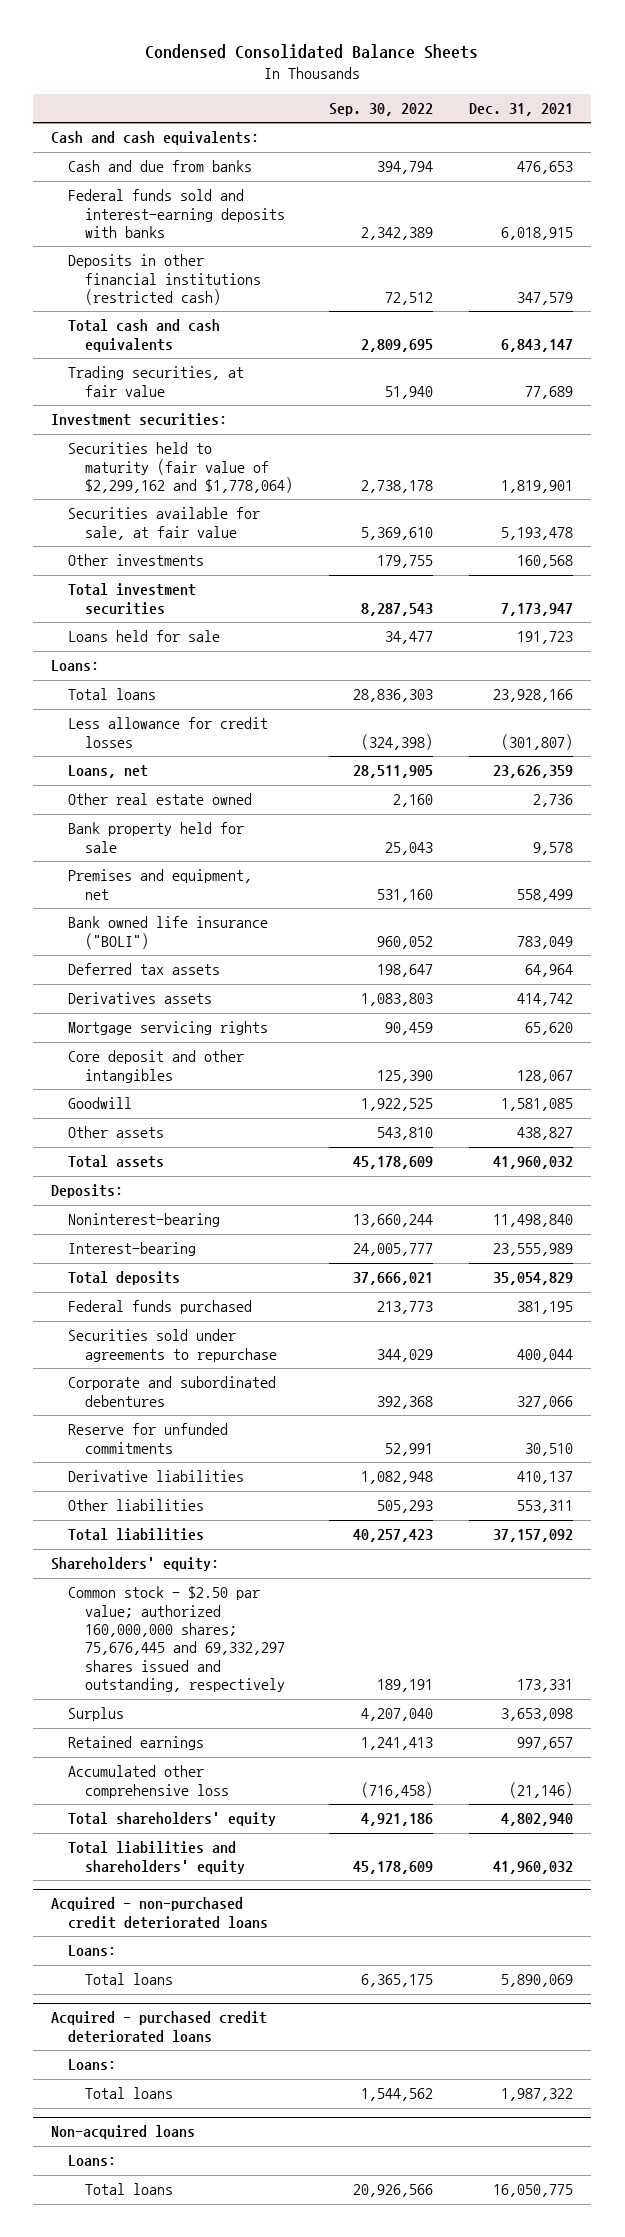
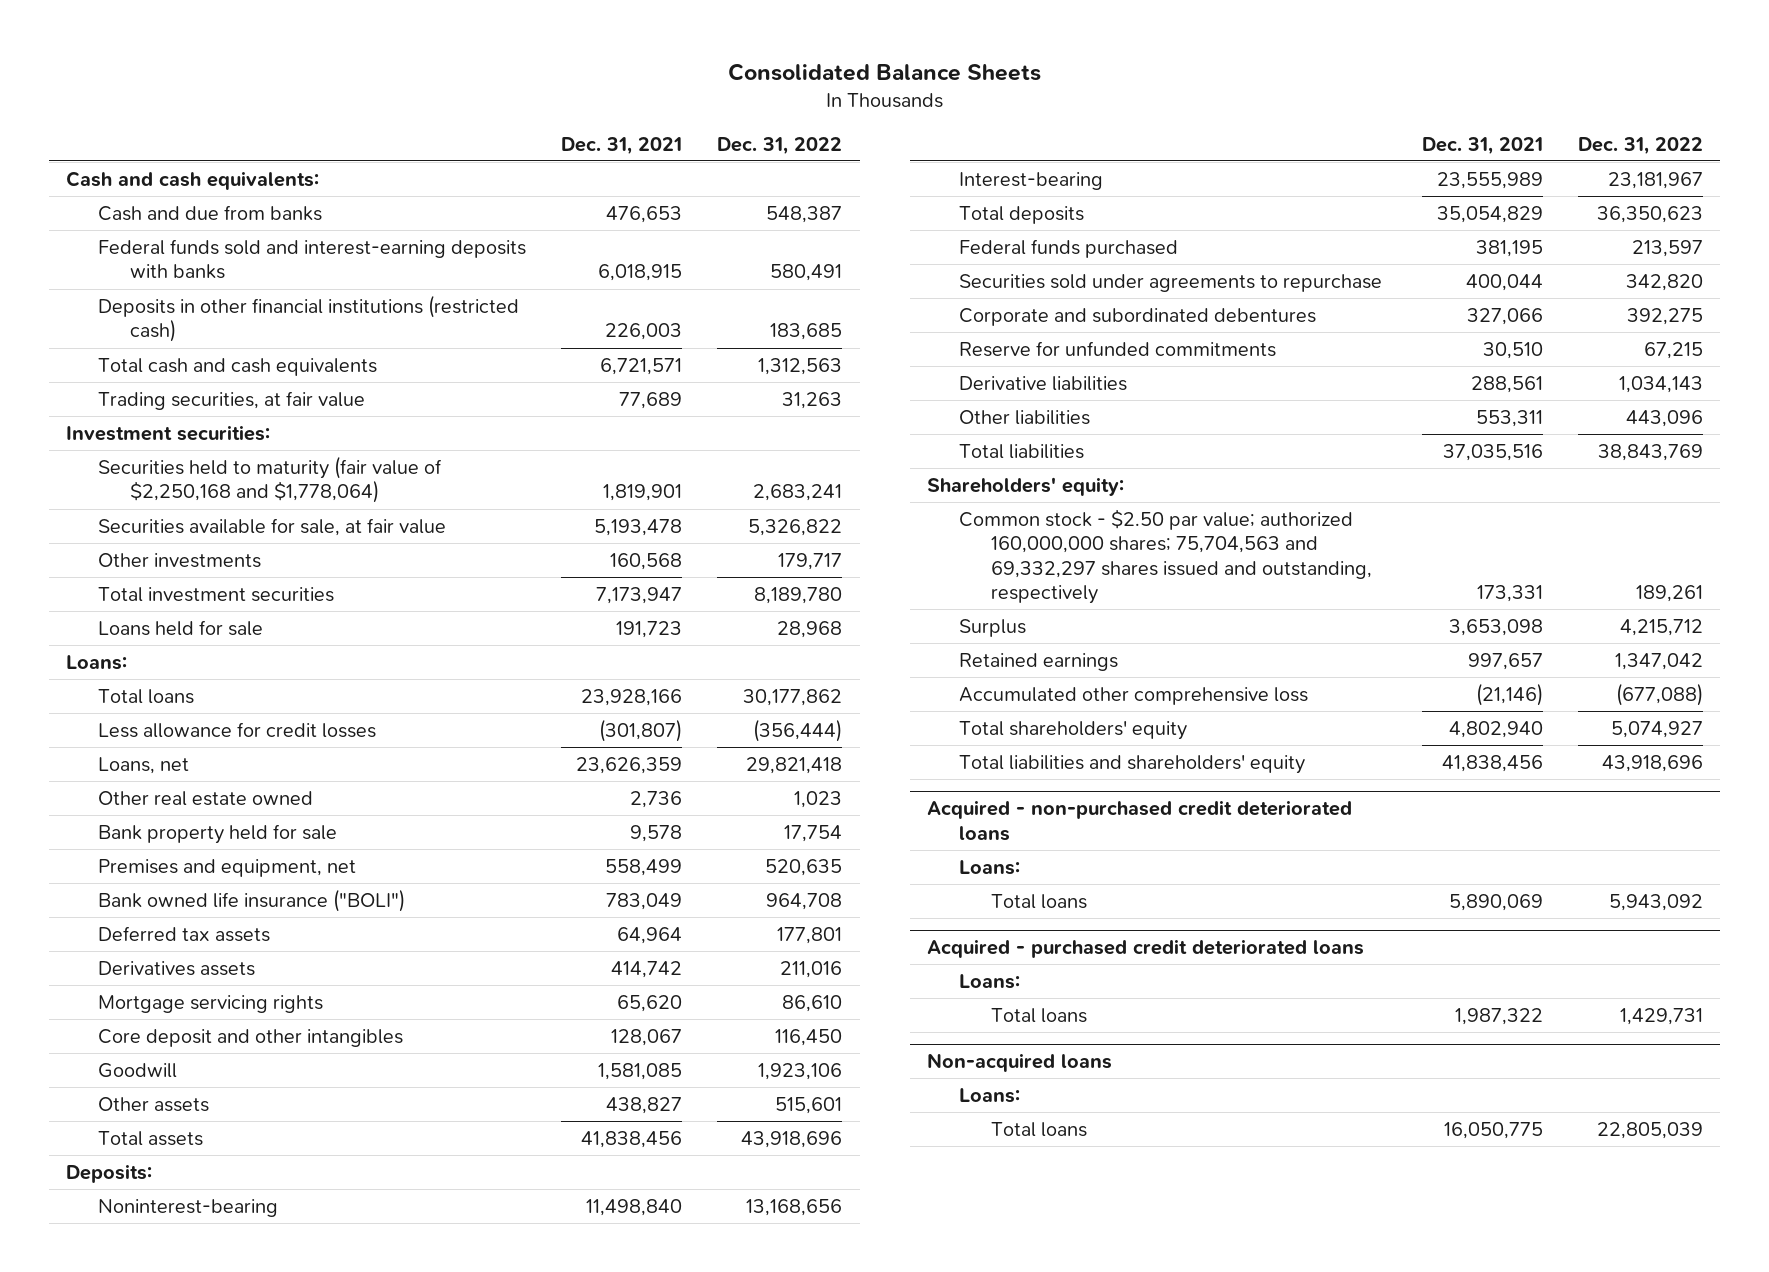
[145,44,479,60] Condensed Consolidated Balance Sheets -> [727,62,1041,81] Consolidated Balance Sheets
[329,103,434,117] Sep. 30, 2022 -> none
none -> [717,136,843,155] Dec. 31, 2022
[517,292,574,306] 347,579 -> [605,323,683,341] 226,003
[501,338,574,352] 6,843,147 -> [600,357,683,375] 6,721,571
[68,442,294,494] Securities held to maturity (fair value of $2,299,162 and $1,778,064) -> [98,455,443,504] Securities held to maturity (fair value of $2,250,168 and $1,778,064)
[493,1156,574,1170] 41,960,032 -> [581,1130,683,1148] 41,838,456
[517,1471,574,1485] 410,137 -> [1470,375,1543,393] 288,561
[493,1529,574,1543] 37,157,092 -> [1442,443,1543,461] 37,035,516
[68,1586,286,1693] Common stock - $2.50 par value; authorized 160,000,000 shares; 75,676,445 and 69,332,297 shares issued and outstanding, respectively -> [958,508,1372,605] Common stock - $2.50 par value; authorized 160,000,000 shares; 75,704,563 and 69,332,297 shares issued and outstanding, respectively
[493,1860,574,1874] 41,960,032 -> [1441,754,1543,772] 41,838,456

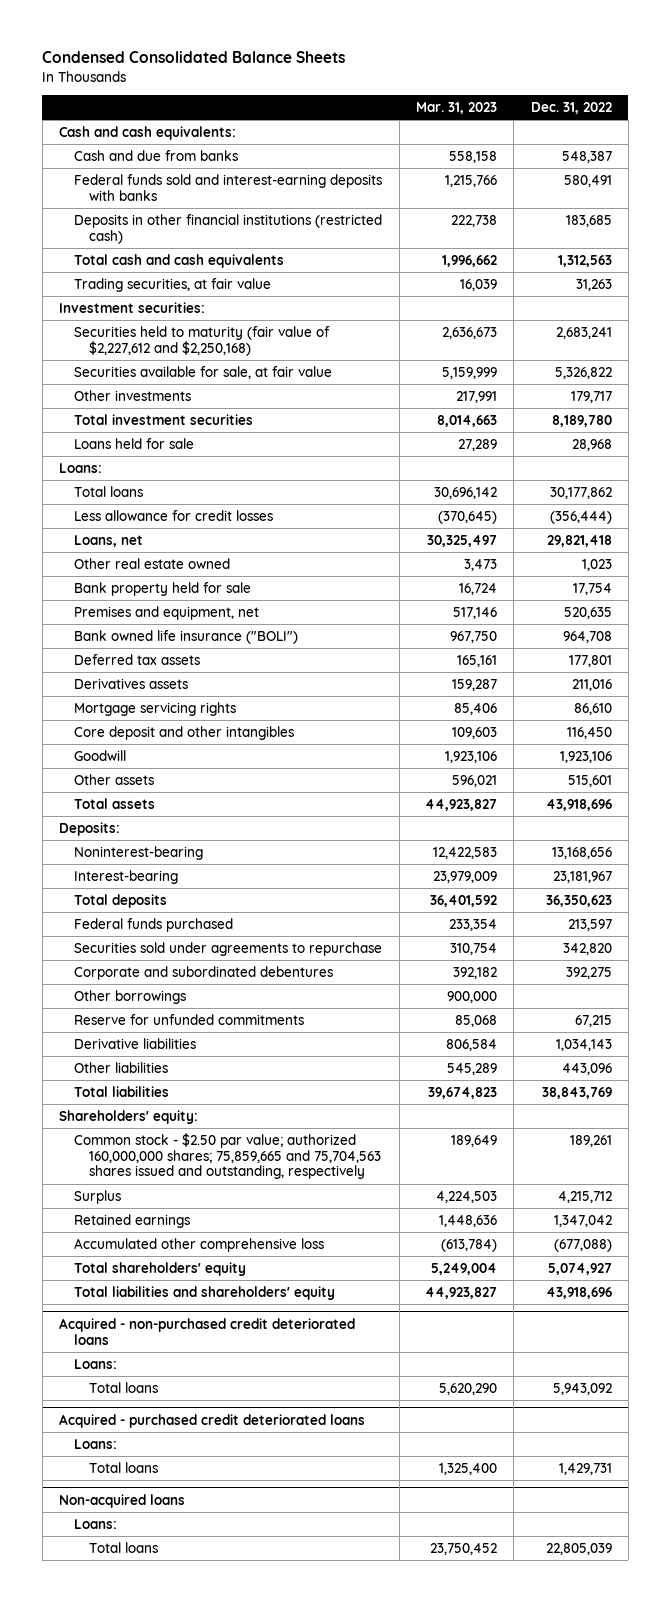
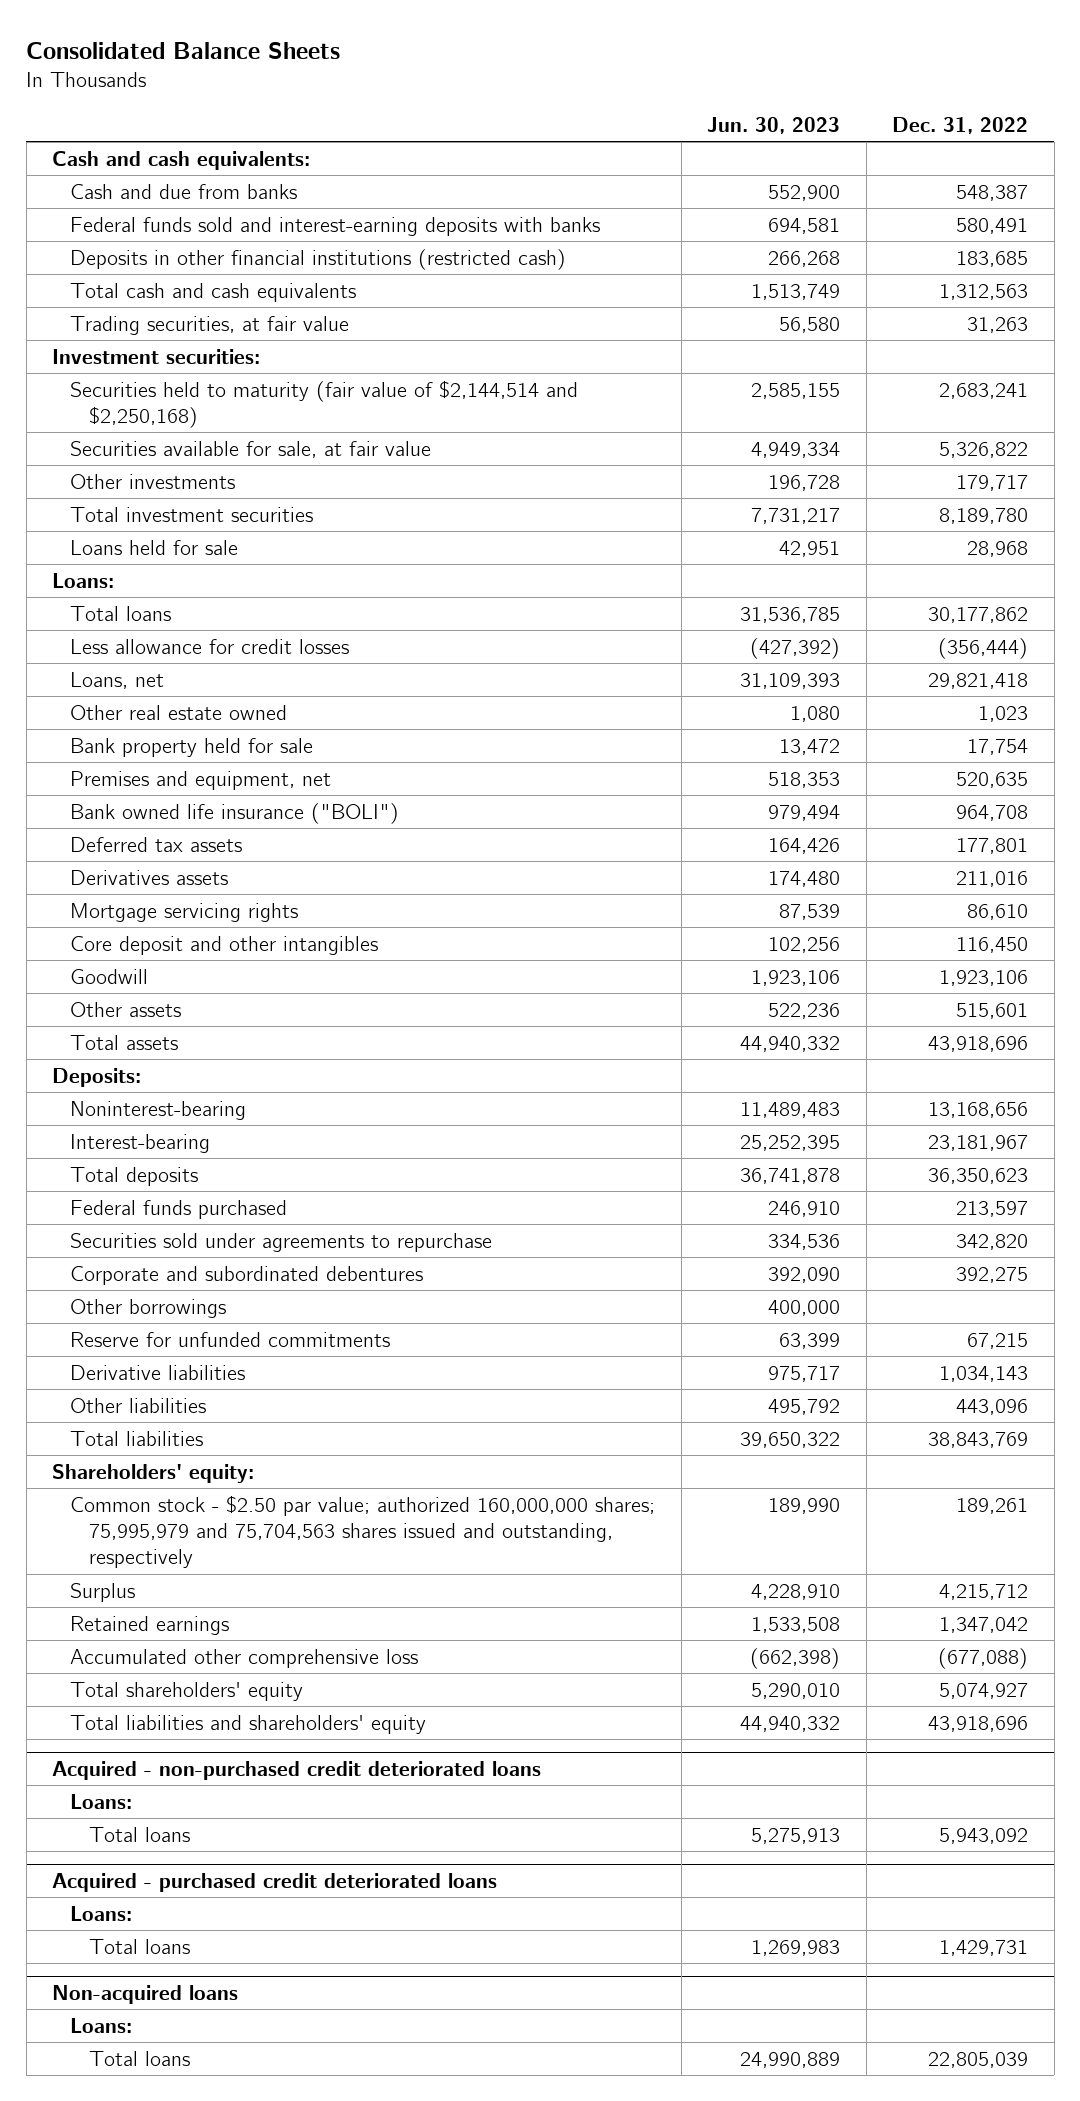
[42,51,346,64] Condensed Consolidated Balance Sheets -> [26,41,341,59] Consolidated Balance Sheets
[415,102,497,115] Mar. 31, 2023 -> none
none -> [707,116,841,134] Jun. 30, 2023
[74,325,331,356] Securities held to maturity (fair value of $2,227,612 and $2,250,168) -> [70,379,579,429] Securities held to maturity (fair value of $2,144,514 and $2,250,168)
[74,1132,382,1180] Common stock - $2.50 par value; authorized 160,000,000 shares; 75,859,665 and 75,704,563 shares issued and outstanding, respectively -> [70,1494,656,1569] Common stock - $2.50 par value; authorized 160,000,000 shares; 75,995,979 and 75,704,563 shares issued and outstanding, respectively

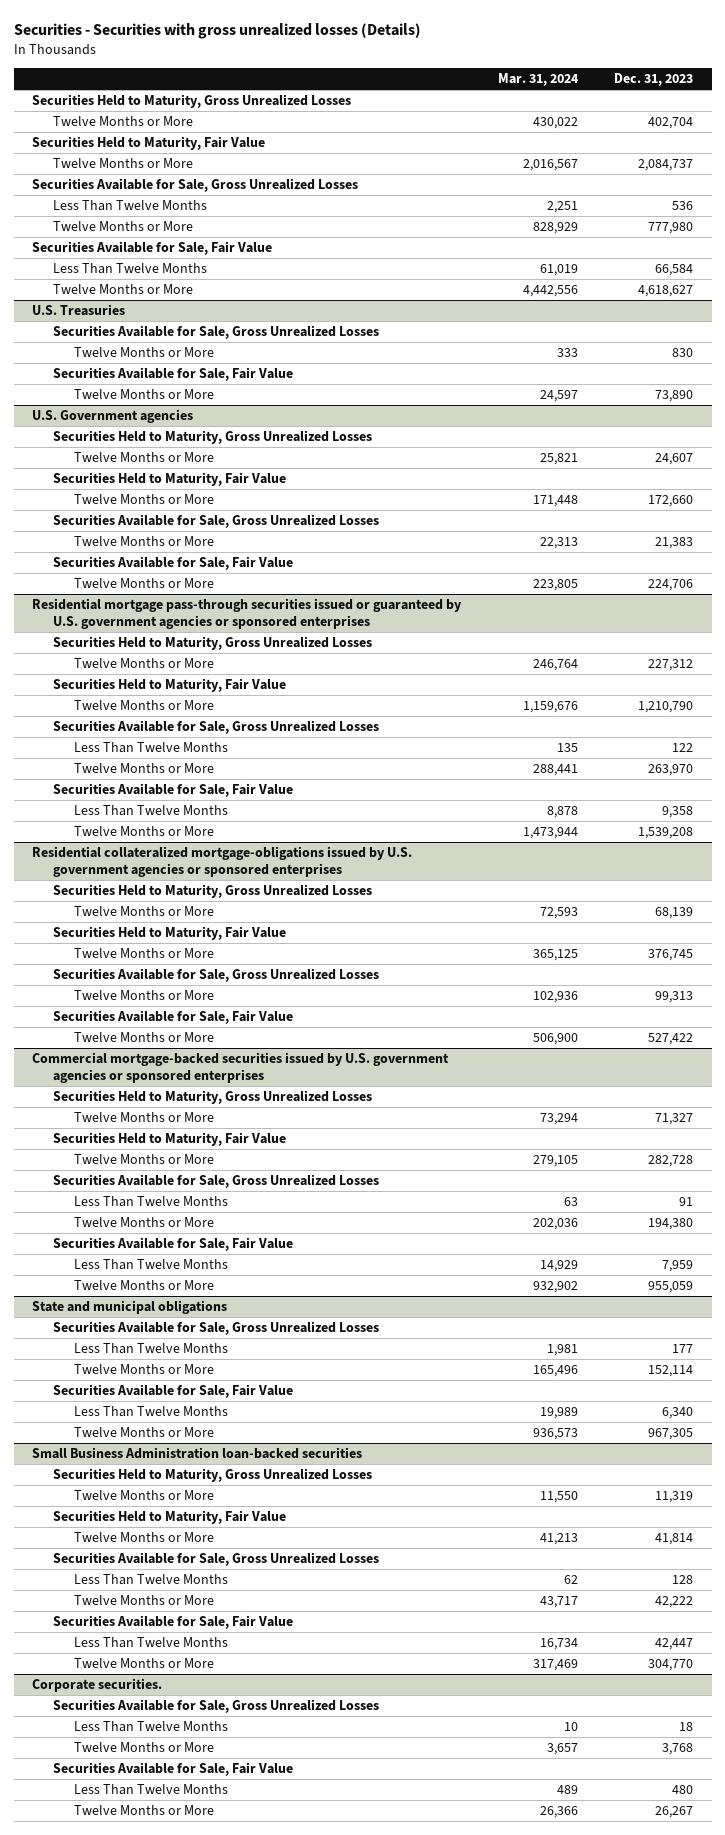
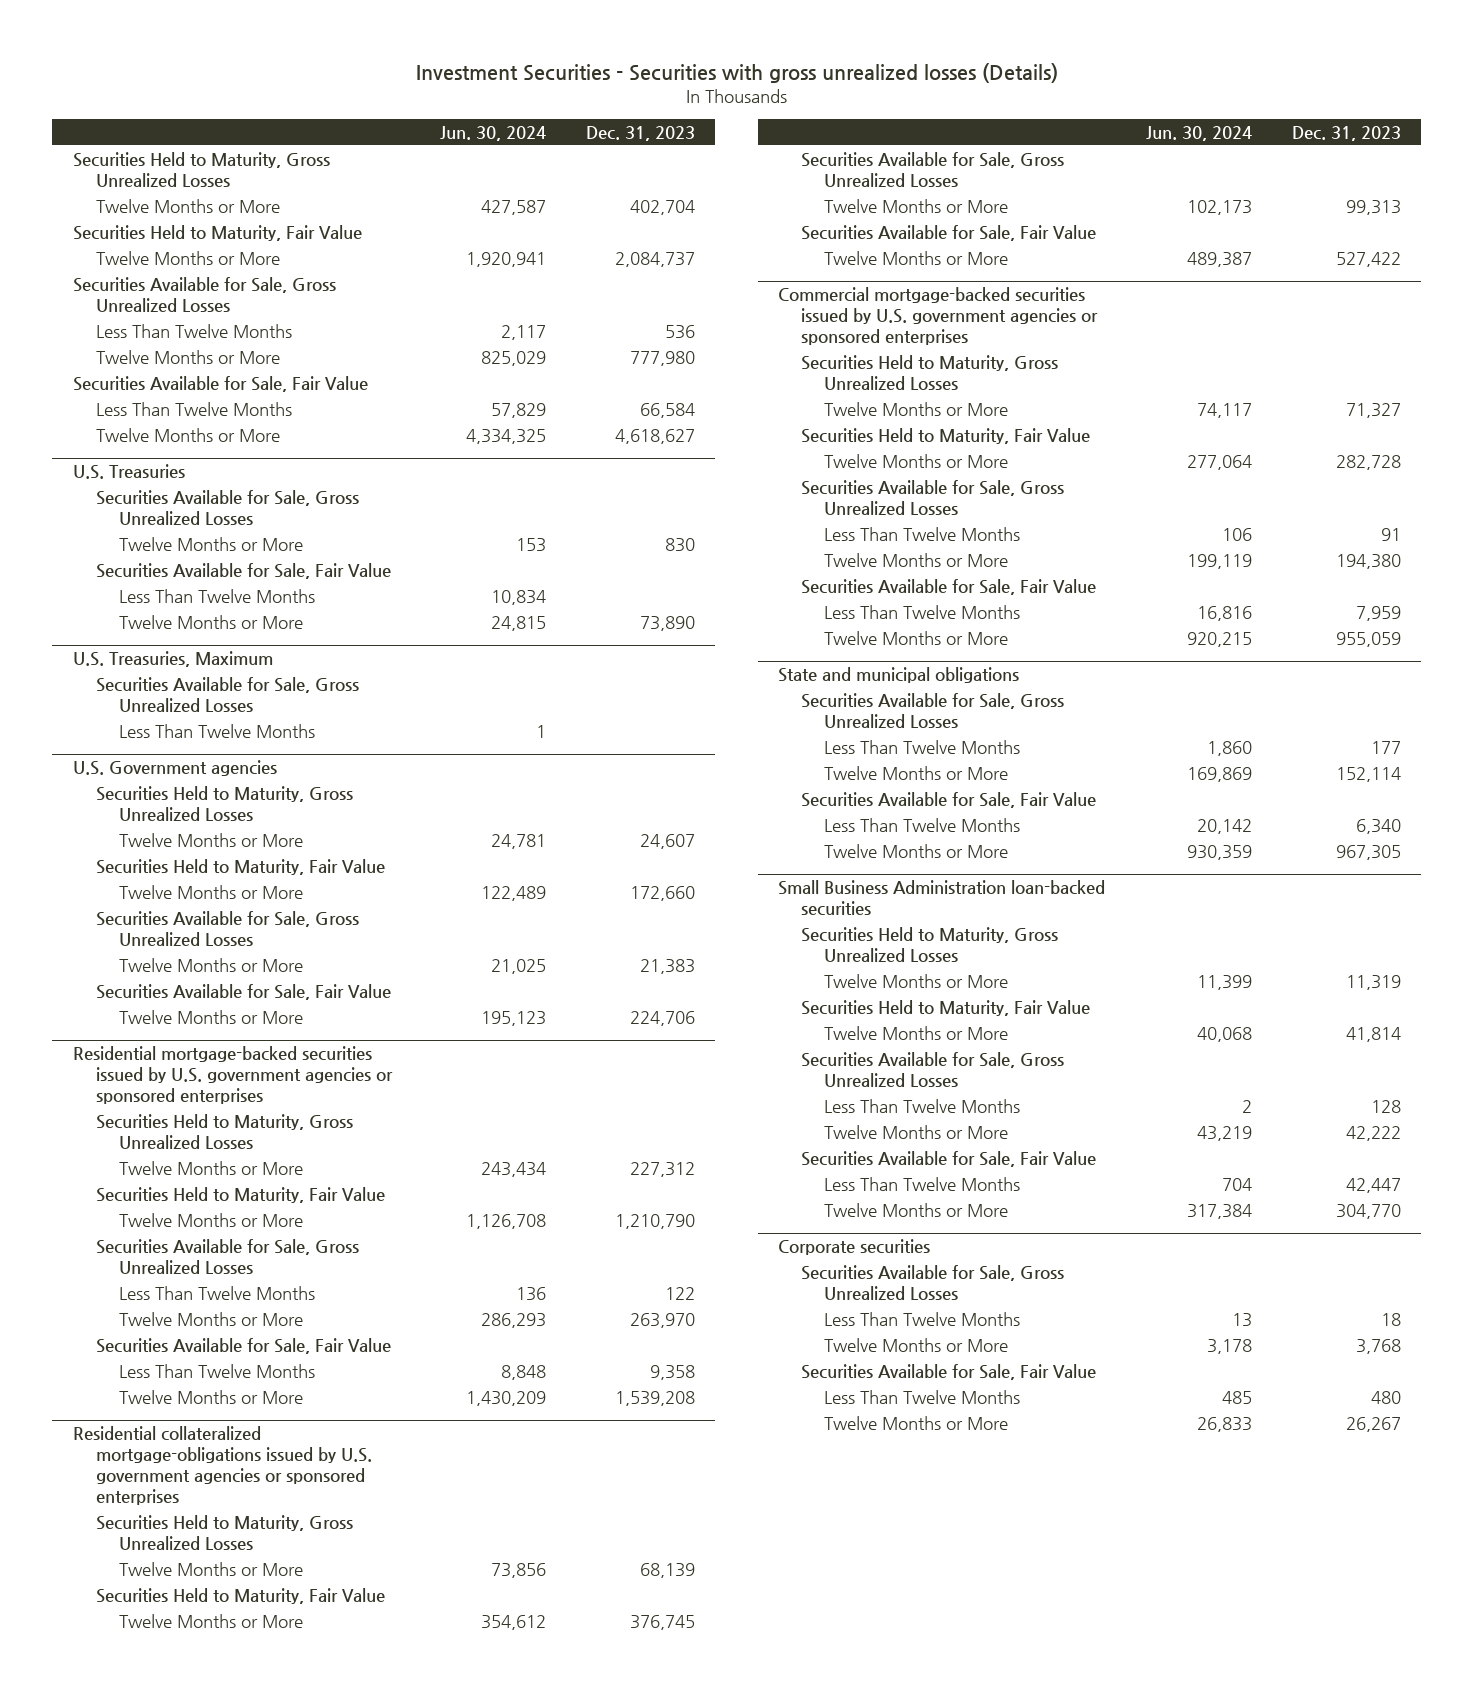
[13,23,421,40] Securities - Securities with gross unrealized losses (Details) -> [415,62,1058,83] Investment Securities - Securities with gross unrealized losses (Details)
[497,73,579,87] Mar. 31, 2024 -> none
none -> [439,125,546,141] Jun. 30, 2024
none -> [118,588,315,603] Less Than Twelve Months
none -> [72,651,273,668] U.S. Treasuries, Maximum
none -> [95,676,359,712] Securities Available for Sale, Gross Unrealized Losses
none -> [118,723,315,738] Less Than Twelve Months
[32,598,463,630] Residential mortgage pass-through securities issued or guaranteed by U.S. government agencies or sponsored enterprises -> [72,1046,393,1105] Residential mortgage-backed securities issued by U.S. government agencies or sponsored enterprises
[32,1678,163,1693] Corporate securities. -> [778,1239,931,1256] Corporate securities

